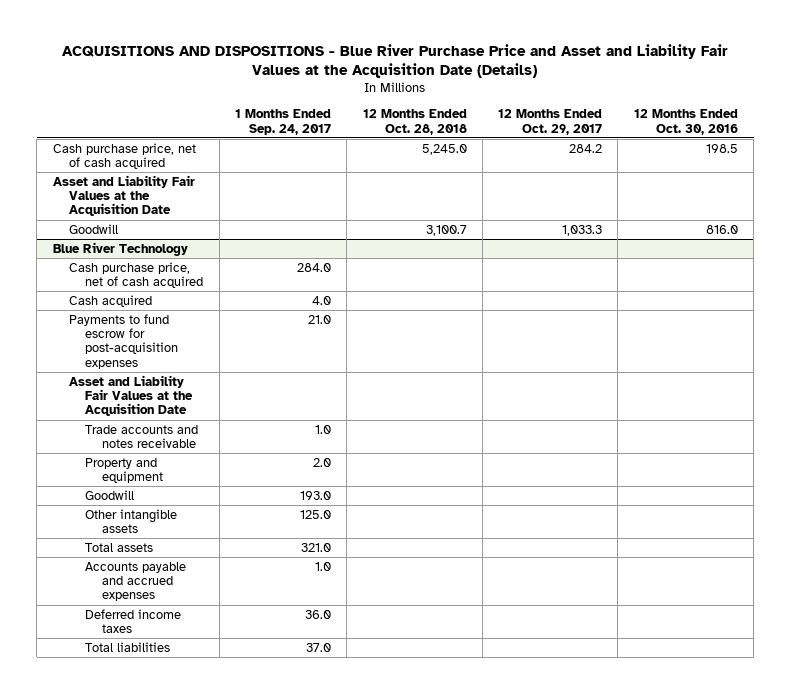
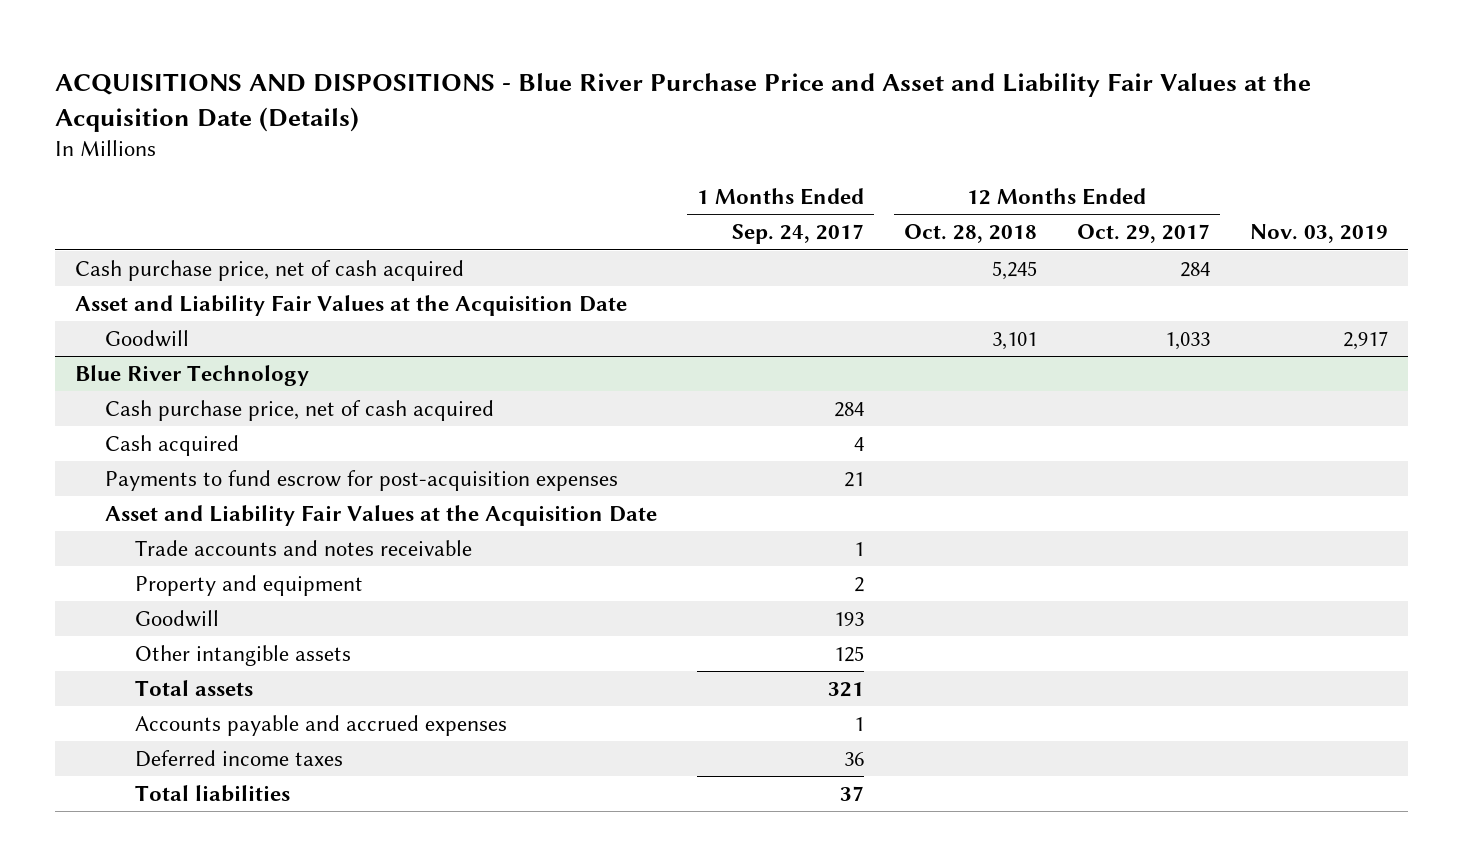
[633,109,738,135] 12 Months Ended Oct. 30, 2016 -> none
none -> [1249,224,1388,244] Nov. 03, 2019
[421,143,467,155] 5,245.0 -> [992,261,1038,281] 5,245
[569,143,603,153] 284.2 -> [1179,262,1210,278] 284
[425,224,467,236] 3,100.7 -> [992,332,1038,351] 3,101
[562,224,603,236] 1,033.3 -> [1164,332,1210,351] 1,033
[297,262,332,272] 284.0 -> [834,402,865,418] 284
[312,295,332,305] 4.0 -> [854,437,865,452] 4
[308,314,332,324] 21.0 -> [844,472,865,488] 21
[315,424,332,434] 1.0 -> [854,542,865,557] 1
[313,457,332,467] 2.0 -> [854,577,865,593] 2
[300,490,332,500] 193.0 -> [834,612,865,627] 193
[300,509,332,519] 125.0 -> [834,646,865,663] 125
[301,542,332,552] 321.0 -> [828,682,865,698] 321
[315,561,332,571] 1.0 -> [854,717,865,732] 1
[305,609,332,619] 36.0 -> [844,752,865,767] 36
[306,642,332,652] 37.0 -> [840,786,865,802] 37

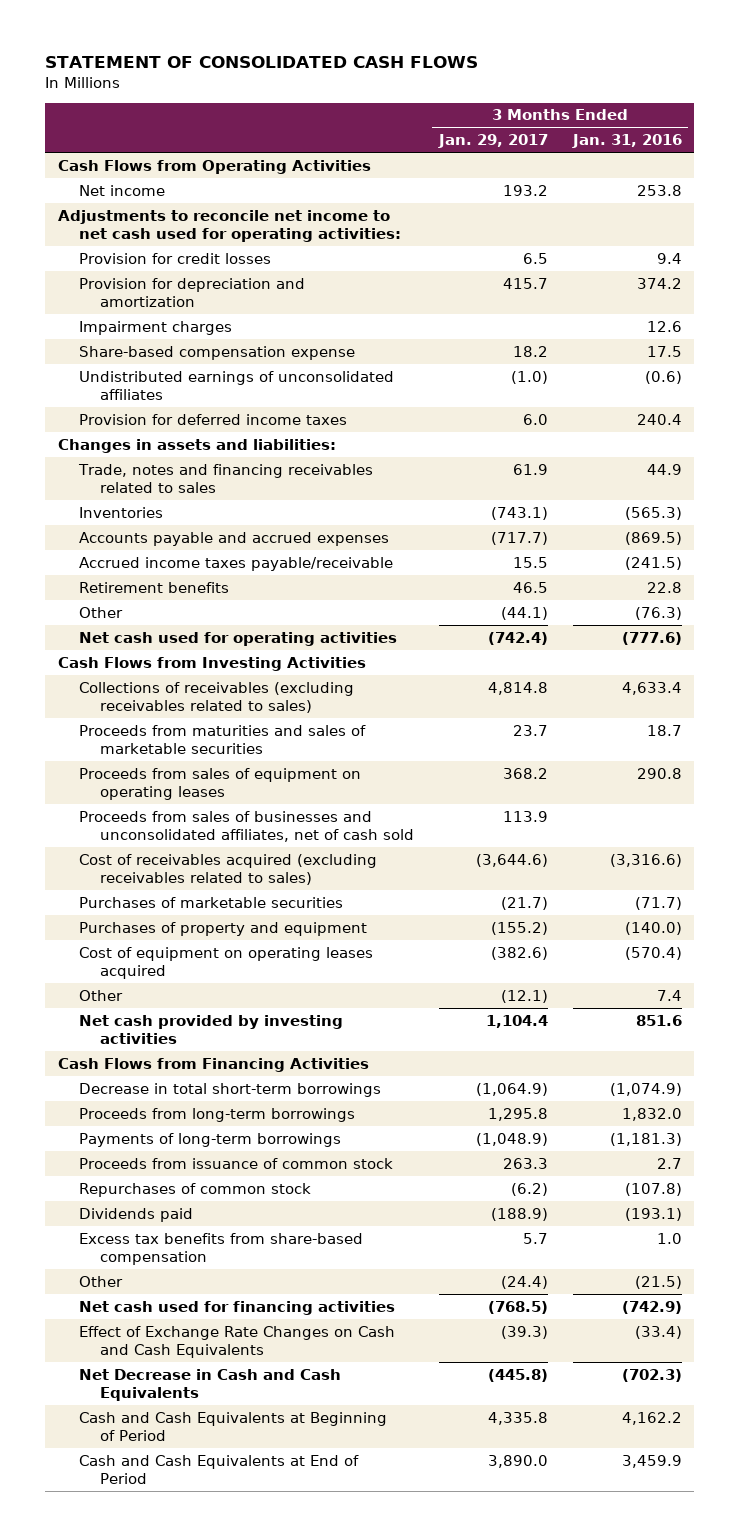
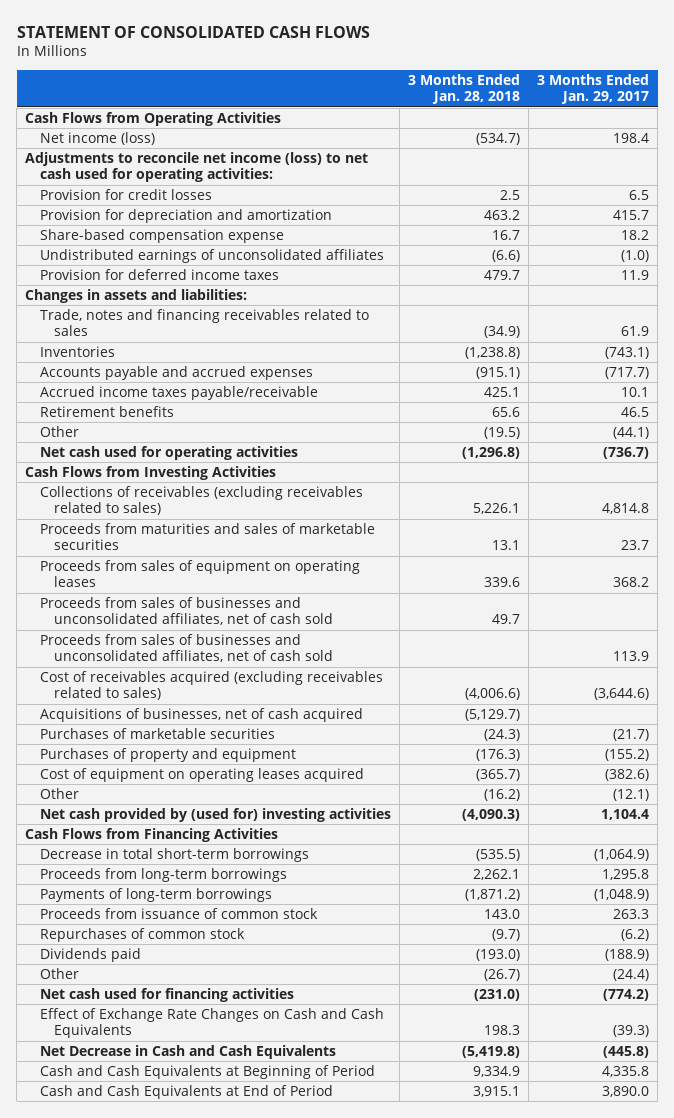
[571,134,682,149] Jan. 31, 2016 -> none
none -> [407,73,520,105] 3 Months Ended Jan. 28, 2018
[78,184,165,196] Net income -> [39,132,155,146] Net income (loss)
[502,184,548,196] 193.2 -> [612,133,649,144] 198.4
[57,209,401,242] Adjustments to reconcile net income to net cash used for operating activities: -> [25,152,369,183] Adjustments to reconcile net income (loss) to net cash used for operating activities:
[78,320,232,335] Impairment charges -> none
[522,413,548,425] 6.0 -> [620,270,649,281] 11.9
[512,556,548,568] 15.5 -> [620,387,649,398] 10.1
[487,631,548,645] (742.4) -> [602,447,649,460] (736.7)
none -> [39,597,333,626] Proceeds from sales of businesses and unconsolidated affiliates, net of cash sold
none -> [39,708,363,723] Acquisitions of businesses, net of cash acquired
[78,1014,343,1044] Net cash provided by investing activities -> [39,808,391,823] Net cash provided by (used for) investing activities
[78,1232,363,1265] Excess tax benefits from share-based compensation -> none
[487,1300,548,1314] (768.5) -> [602,989,649,1002] (774.2)

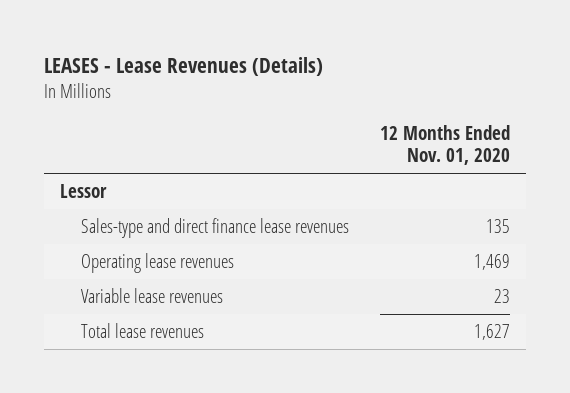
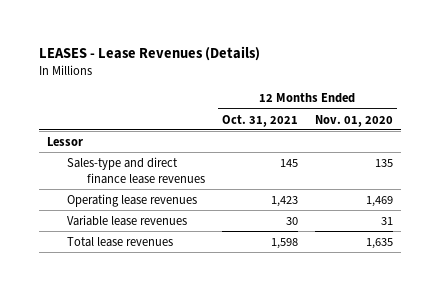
none -> [221,114,298,127] Oct. 31, 2021
[493,288,510,303] 23 -> [380,216,393,225] 31
[473,323,510,340] 1,627 -> [365,237,393,249] 1,635

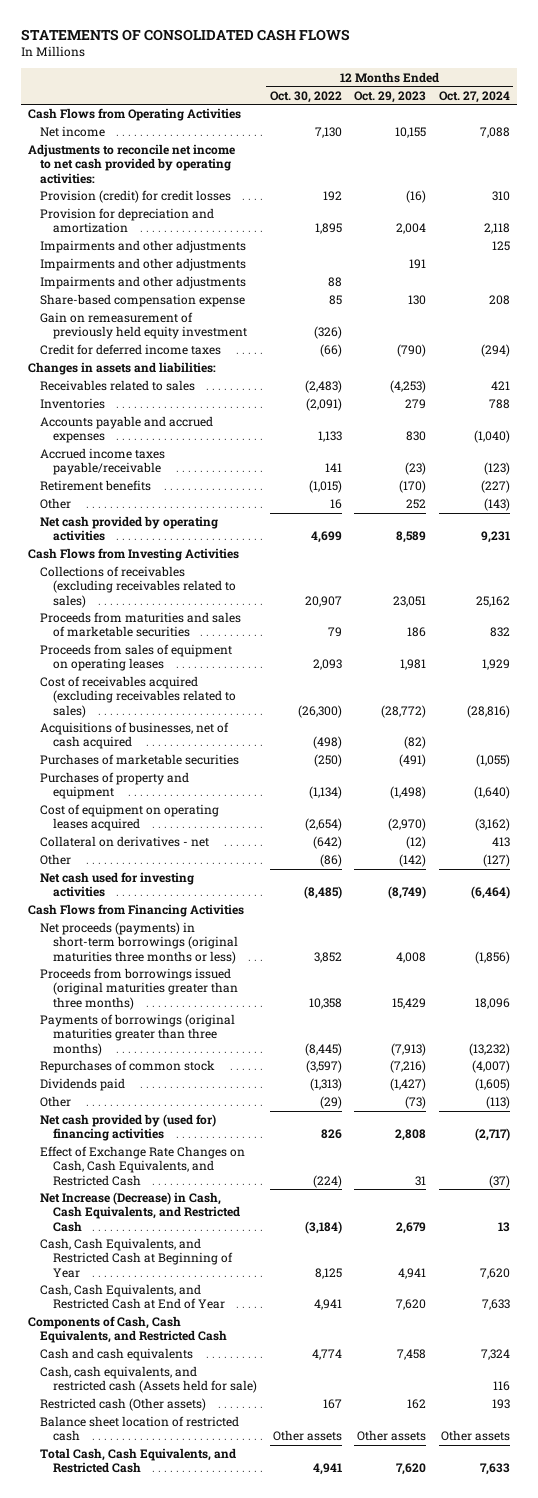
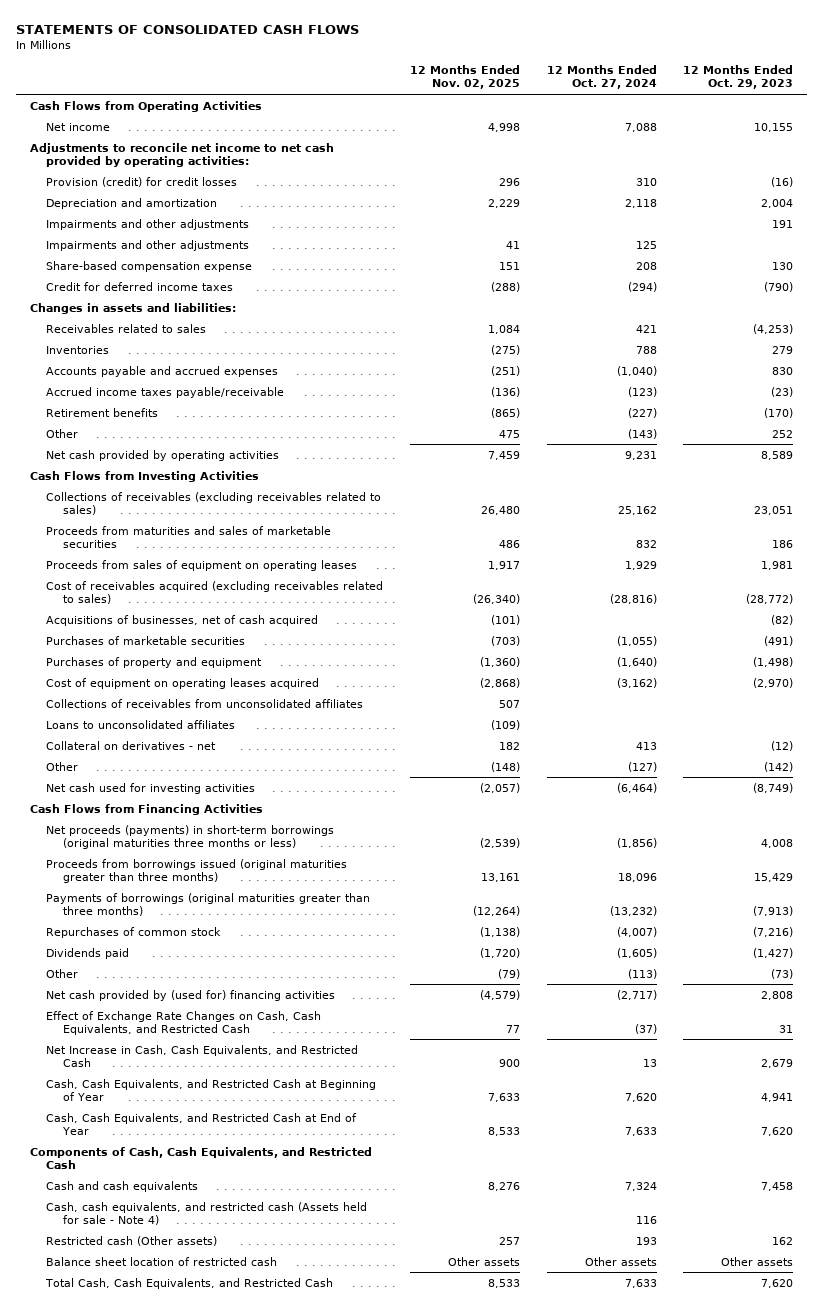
[269,90,342,103] Oct. 30, 2022 -> none
none -> [409,65,520,90] 12 Months Ended Nov. 02, 2025
[40,208,215,234] Provision for depreciation and amortization -> [46,197,218,209] Depreciation and amortization
[40,276,247,290] Impairments and other adjustments -> none
[40,240,247,254] Impairments and other adjustments -> [46,239,250,251] Impairments and other adjustments
[40,312,247,340] Gain on remeasurement of previously held equity investment -> none
none -> [46,698,364,708] Collections of receivables from unconsolidated affiliates
none -> [46,719,236,729] Loans to unconsolidated affiliates
[40,1192,240,1232] Net Increase (Decrease) in Cash, Cash Equivalents, and Restricted Cash -> [46,1044,359,1067] Net Increase in Cash, Cash Equivalents, and Restricted Cash
[40,1366,257,1394] Cash, cash equivalents, and restricted cash (Assets held for sale) -> [46,1201,368,1225] Cash, cash equivalents, and restricted cash (Assets held for sale - Note 4)

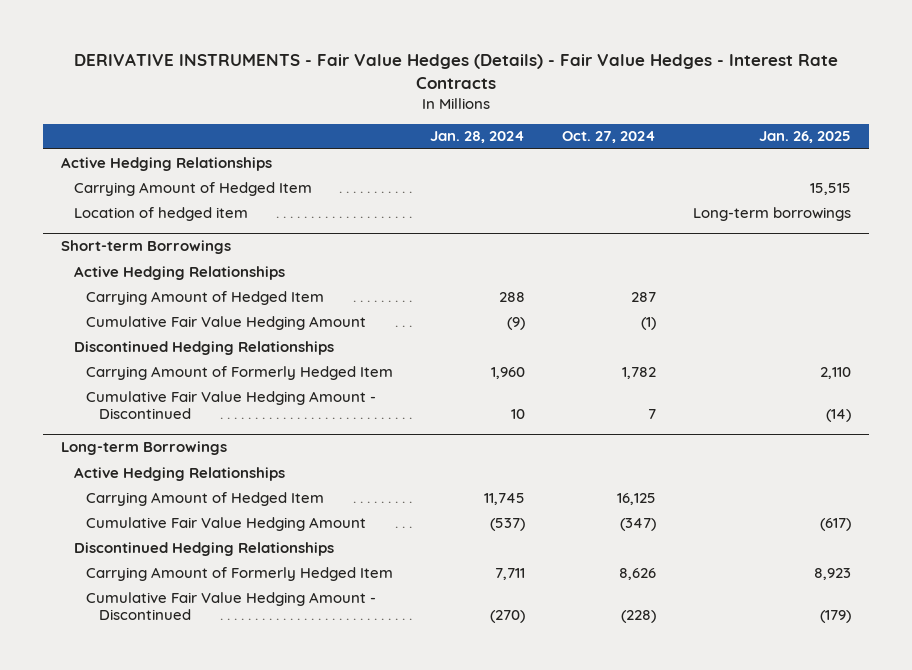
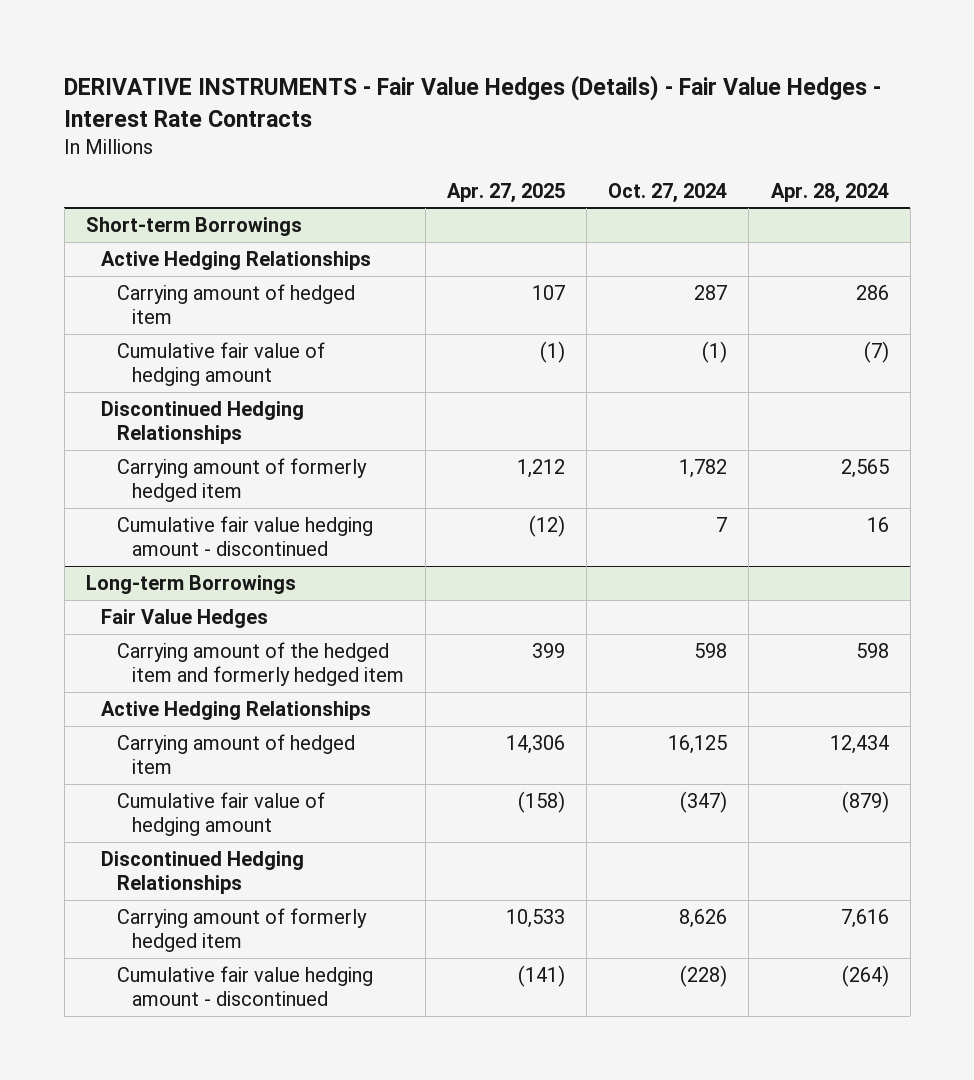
[430,131,526,144] Jan. 28, 2024 -> none
[758,131,851,144] Jan. 26, 2025 -> none
none -> [447,182,566,203] Apr. 27, 2025
none -> [770,182,889,203] Apr. 28, 2024
[61,156,273,171] Active Hedging Relationships -> none
[73,181,312,196] Carrying Amount of Hedged Item -> none
[73,206,248,221] Location of hedged item -> none
[86,290,325,305] Carrying Amount of Hedged Item -> [116,283,355,325] Carrying amount of hedged item
[86,315,367,330] Cumulative Fair Value Hedging Amount -> [116,341,325,387] Cumulative fair value of hedging amount
[86,365,394,380] Carrying Amount of Formerly Hedged Item -> [116,457,367,503] Carrying amount of formerly hedged item
[86,390,377,419] Cumulative Fair Value Hedging Amount - Discontinued -> [116,515,373,557] Cumulative fair value hedging amount - discontinued
none -> [101,608,269,628] Fair Value Hedges
none -> [116,641,404,687] Carrying amount of the hedged item and formerly hedged item
[86,491,325,506] Carrying Amount of Hedged Item -> [116,733,355,775] Carrying amount of hedged item
[86,516,367,531] Cumulative Fair Value Hedging Amount -> [116,791,325,837] Cumulative fair value of hedging amount
[86,566,394,581] Carrying Amount of Formerly Hedged Item -> [116,907,367,953] Carrying amount of formerly hedged item
[86,591,377,620] Cumulative Fair Value Hedging Amount - Discontinued -> [116,965,373,1007] Cumulative fair value hedging amount - discontinued

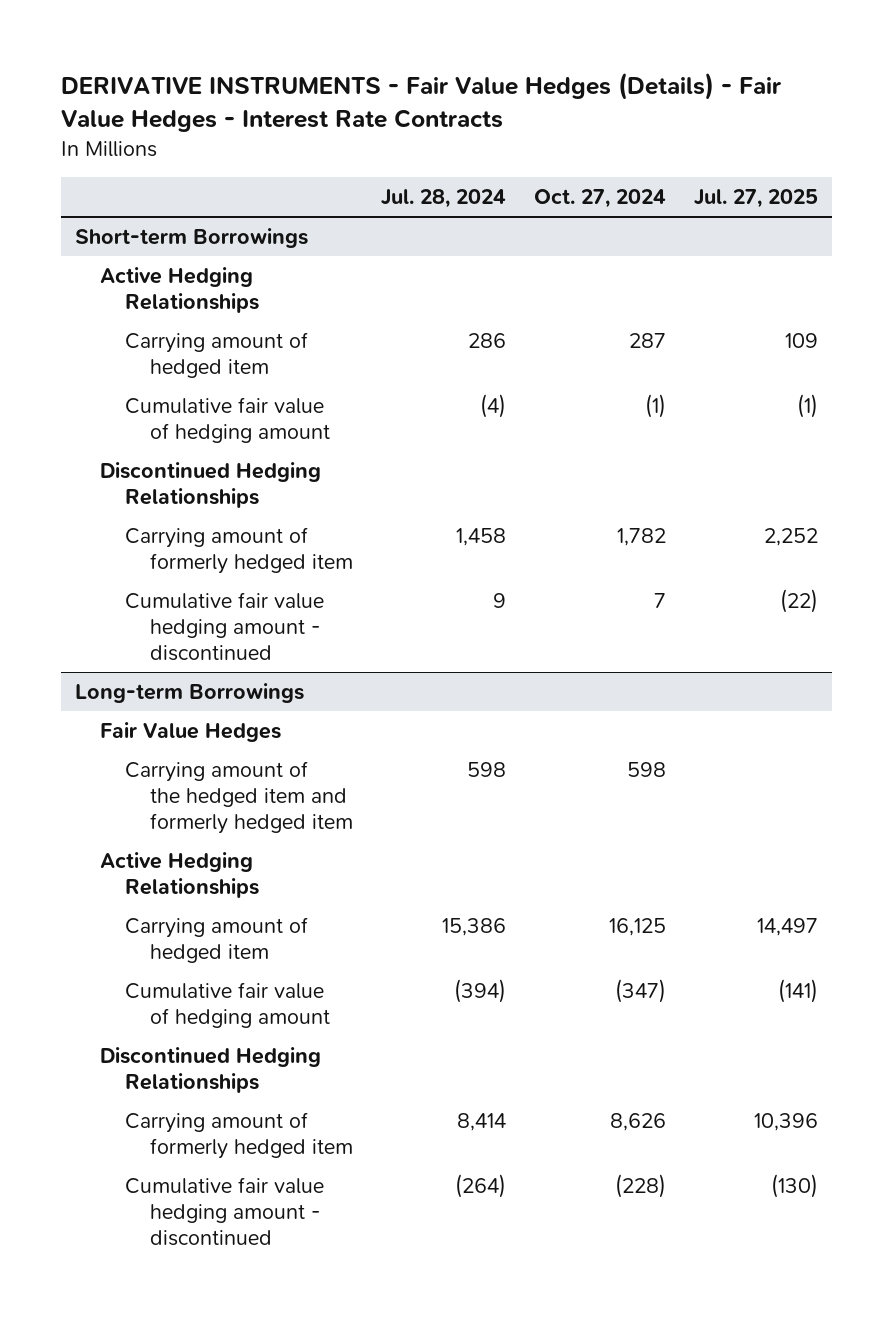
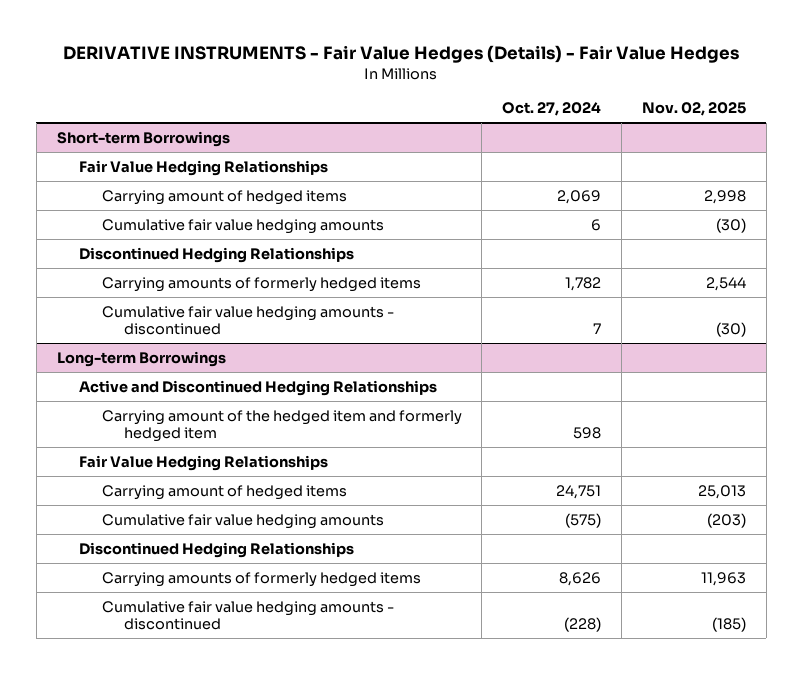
[61,72,783,133] DERIVATIVE INSTRUMENTS - Fair Value Hedges (Details) - Fair Value Hedges - Interest Rate Contracts -> [63,44,740,63] DERIVATIVE INSTRUMENTS - Fair Value Hedges (Details) - Fair Value Hedges
[380,188,506,208] Jul. 28, 2024 -> none
[693,188,818,208] Jul. 27, 2025 -> none
none -> [641,102,746,117] Nov. 02, 2025
[99,266,259,313] Active Hedging Relationships -> [79,159,329,176] Fair Value Hedging Relationships
[124,331,308,378] Carrying amount of hedged item -> [101,189,347,205] Carrying amount of hedged items
[628,332,666,348] 287 -> [557,189,602,204] 2,069
[124,396,330,443] Cumulative fair value of hedging amount -> [101,218,384,234] Cumulative fair value hedging amounts
[644,393,666,418] (1) -> [591,218,602,231] 6
[124,526,353,574] Carrying amount of formerly hedged item -> [101,276,421,292] Carrying amounts of formerly hedged items
[124,591,324,661] Cumulative fair value hedging amount - discontinued -> [101,305,394,336] Cumulative fair value hedging amounts - discontinued
[99,721,281,742] Fair Value Hedges -> none
none -> [79,379,438,396] Active and Discontinued Hedging Relationships
[99,851,259,898] Active Hedging Relationships -> [79,454,329,471] Fair Value Hedging Relationships
[124,916,308,963] Carrying amount of hedged item -> [101,484,347,500] Carrying amount of hedged items
[608,917,666,936] 16,125 -> [556,484,602,499] 24,751
[124,981,330,1028] Cumulative fair value of hedging amount -> [101,513,384,529] Cumulative fair value hedging amounts
[614,978,666,1003] (347) -> [565,512,602,528] (575)
[124,1111,353,1159] Carrying amount of formerly hedged item -> [101,571,421,587] Carrying amounts of formerly hedged items
[124,1176,324,1246] Cumulative fair value hedging amount - discontinued -> [101,600,394,631] Cumulative fair value hedging amounts - discontinued

